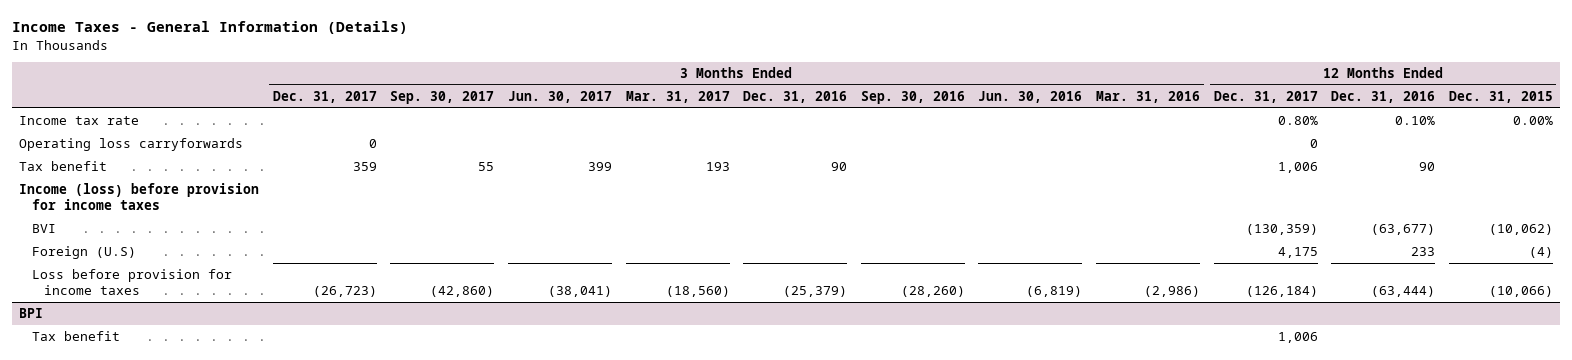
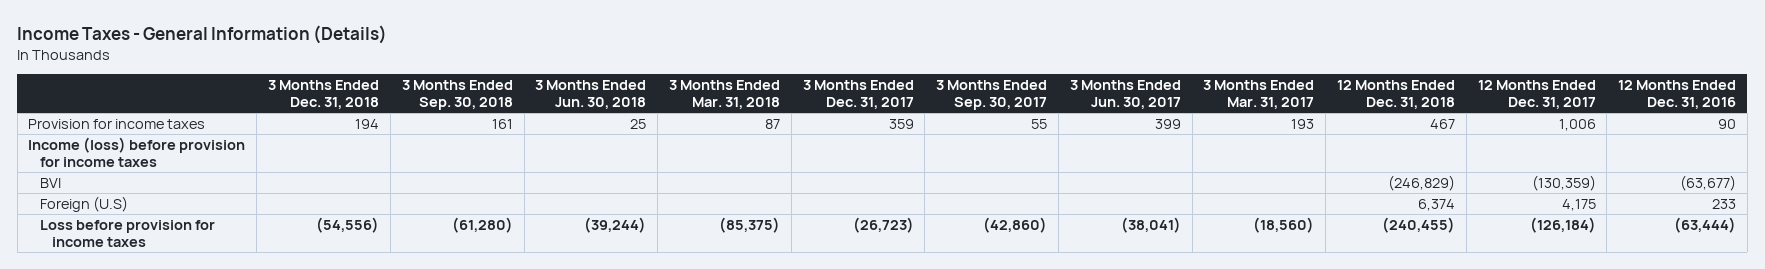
[743,90,848,103] Dec. 31, 2016 -> none
[860,90,965,104] Sep. 30, 2016 -> none
[978,90,1083,103] Jun. 30, 2016 -> none
[1096,90,1201,103] Mar. 31, 2016 -> none
[1448,90,1553,103] Dec. 31, 2015 -> none
none -> [268,79,380,110] 3 Months Ended Dec. 31, 2018
none -> [401,79,513,111] 3 Months Ended Sep. 30, 2018
none -> [535,79,647,110] 3 Months Ended Jun. 30, 2018
none -> [668,79,780,110] 3 Months Ended Mar. 31, 2018
none -> [1336,79,1455,110] 12 Months Ended Dec. 31, 2018
[19,115,140,125] Income tax rate -> none
[19,137,244,151] Operating loss carryforwards -> none
[19,160,108,171] Tax benefit -> [28,118,206,129] Provision for income taxes
[19,307,44,318] BPI -> none
[31,330,120,341] Tax benefit -> none

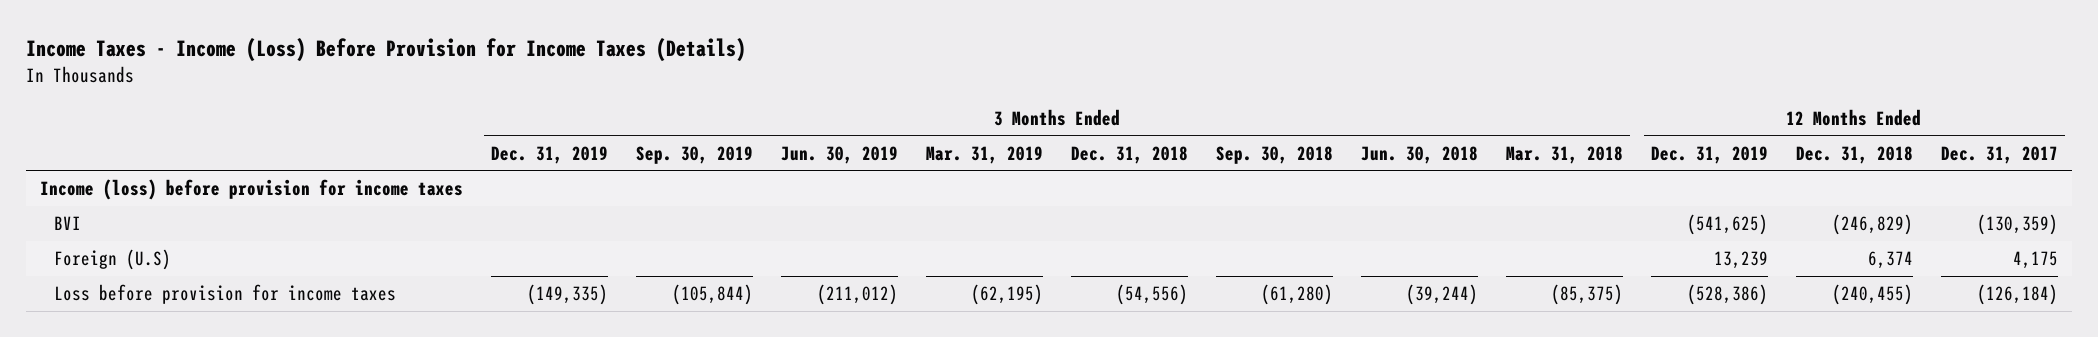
[17,24,388,44] Income Taxes - General Information (Details) -> [26,38,747,63] Income Taxes - Income (Loss) Before Provision for Income Taxes (Details)
[802,79,914,110] 3 Months Ended Dec. 31, 2017 -> none
[936,79,1048,111] 3 Months Ended Sep. 30, 2017 -> none
[1069,79,1181,110] 3 Months Ended Jun. 30, 2017 -> none
[1203,79,1315,110] 3 Months Ended Mar. 31, 2017 -> none
[1618,79,1737,110] 12 Months Ended Dec. 31, 2016 -> none
none -> [491,145,609,164] Dec. 31, 2019
none -> [636,145,754,164] Sep. 30, 2019
none -> [781,145,899,164] Jun. 30, 2019
none -> [926,145,1044,164] Mar. 31, 2019
none -> [1650,145,1768,164] Dec. 31, 2019
[28,118,206,129] Provision for income taxes -> none

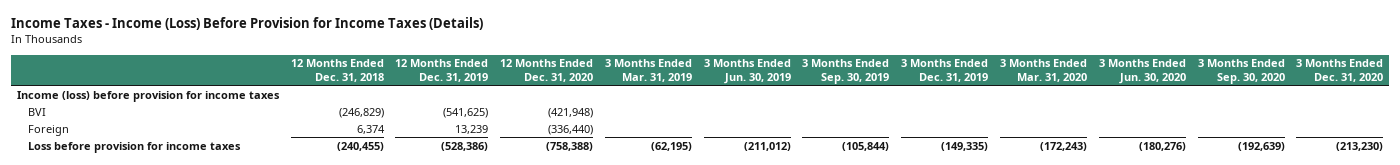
[1070,145,1188,164] Dec. 31, 2018 -> none
[1215,145,1333,164] Sep. 30, 2018 -> none
[1360,145,1478,164] Jun. 30, 2018 -> none
[1505,145,1623,164] Mar. 31, 2018 -> none
[1940,145,2058,164] Dec. 31, 2017 -> none
none -> [500,59,594,82] 12 Months Ended Dec. 31, 2020
none -> [999,59,1087,82] 3 Months Ended Mar. 31, 2020
none -> [1098,59,1186,84] 3 Months Ended Jun. 30, 2020
none -> [1197,59,1285,84] 3 Months Ended Sep. 30, 2020
none -> [1296,59,1384,82] 3 Months Ended Dec. 31, 2020
[54,248,172,270] Foreign (U.S) -> [28,124,70,136] Foreign

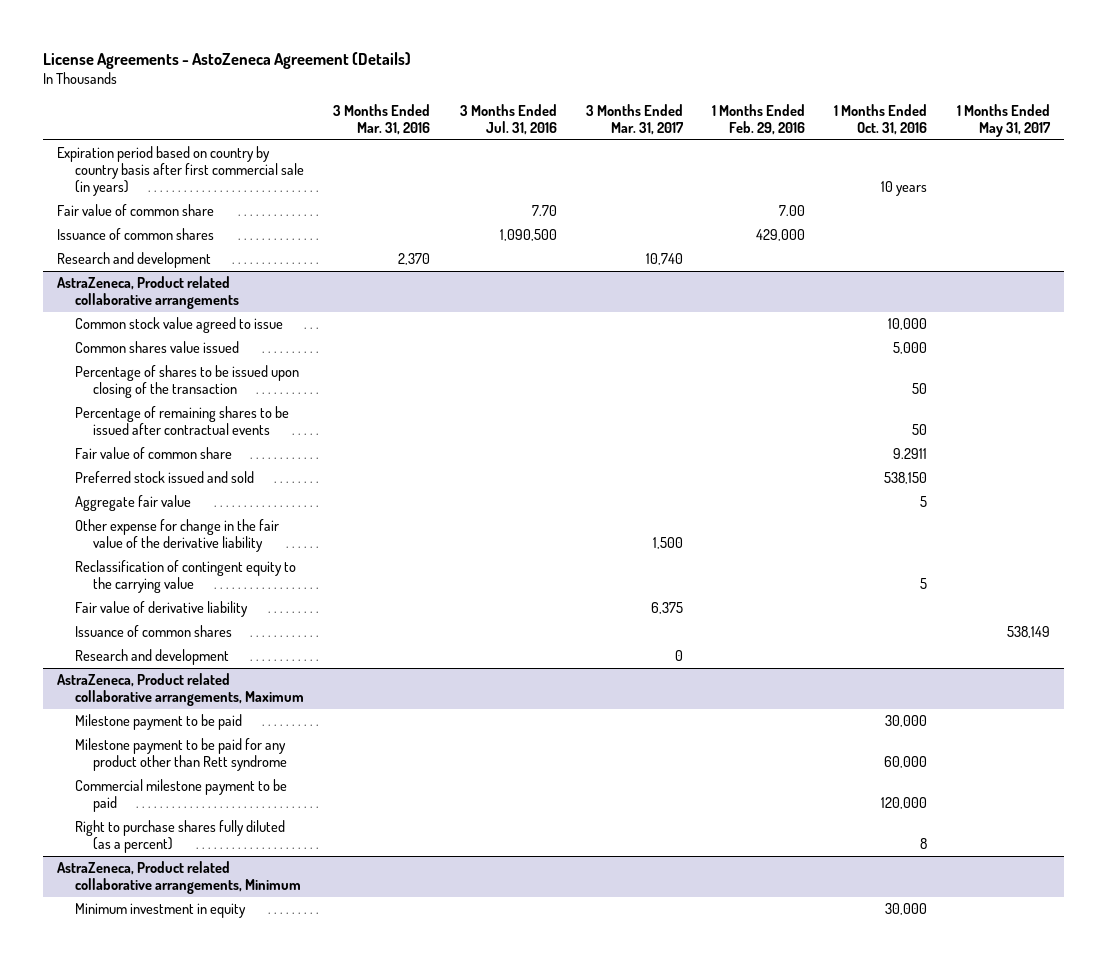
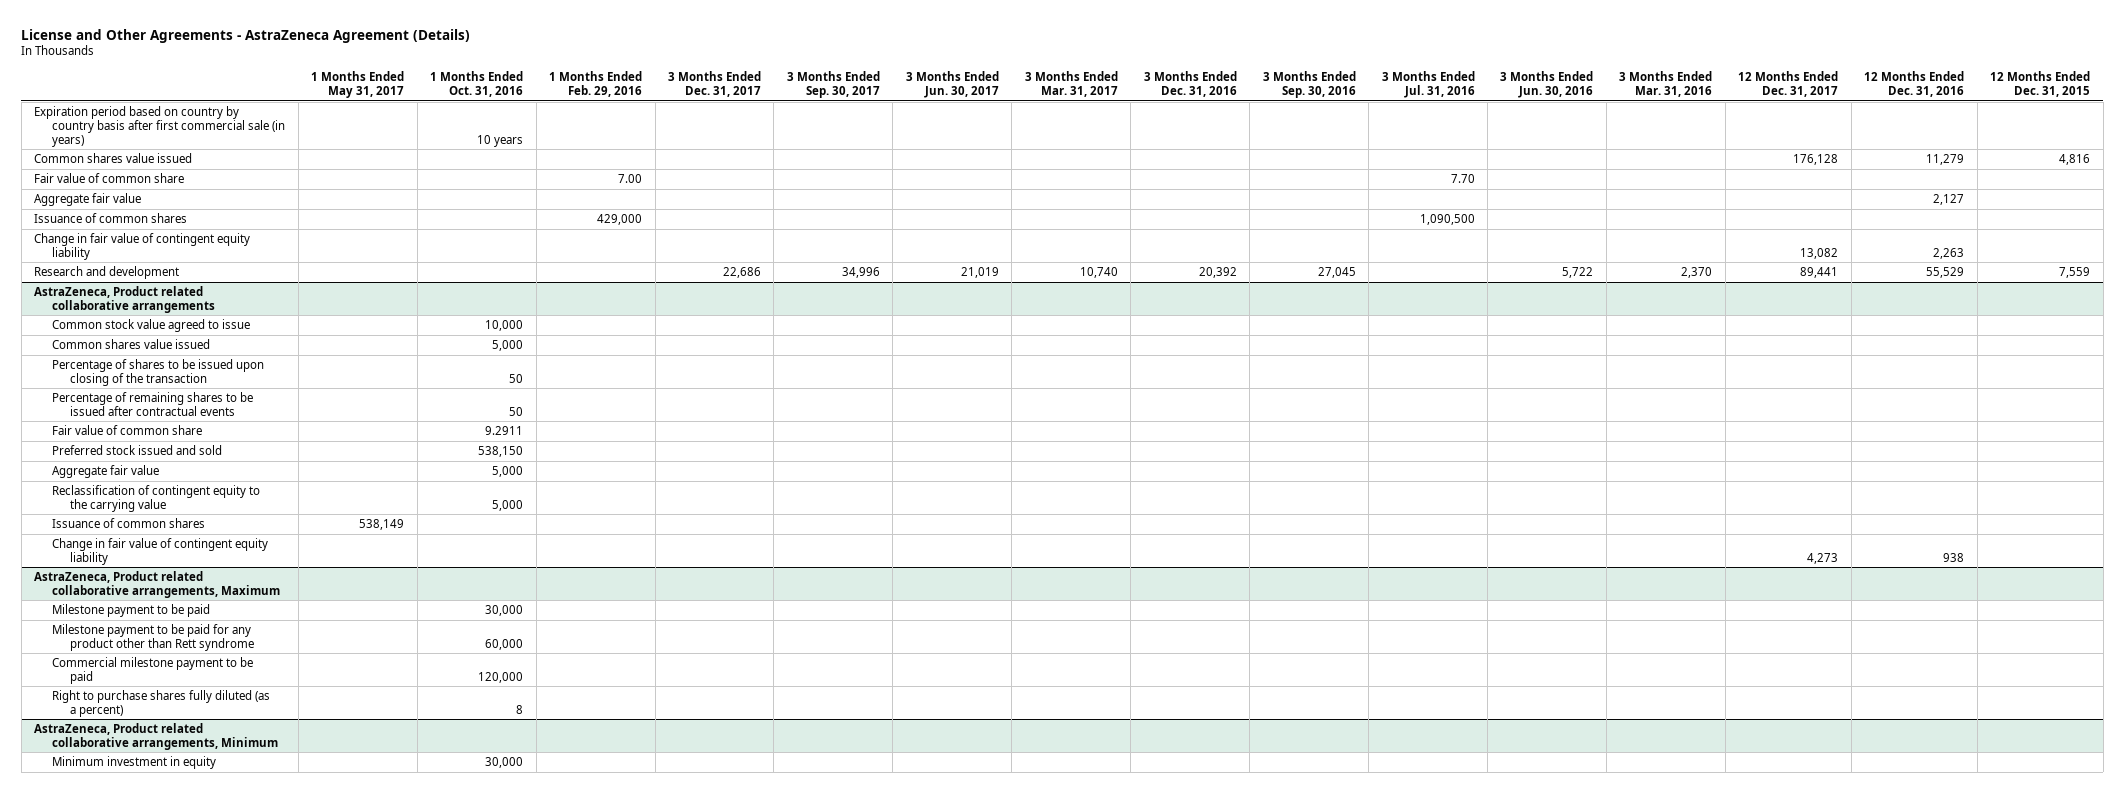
[42,51,411,69] License Agreements - AstoZeneca Agreement (Details) -> [21,28,471,43] License and Other Agreements - AstraZeneca Agreement (Details)
none -> [668,71,762,98] 3 Months Ended Dec. 31, 2017
none -> [786,71,880,99] 3 Months Ended Sep. 30, 2017
none -> [905,71,999,99] 3 Months Ended Jun. 30, 2017
none -> [1143,71,1237,98] 3 Months Ended Dec. 31, 2016
none -> [1262,71,1356,99] 3 Months Ended Sep. 30, 2016
none -> [1500,71,1594,99] 3 Months Ended Jun. 30, 2016
none -> [1738,71,1839,98] 12 Months Ended Dec. 31, 2017
none -> [1864,71,1965,98] 12 Months Ended Dec. 31, 2016
none -> [1990,71,2091,98] 12 Months Ended Dec. 31, 2015
none -> [34,153,193,164] Common shares value issued
none -> [34,193,142,207] Aggregate fair value
none -> [34,233,251,260] Change in fair value of contingent equity liability
[75,519,280,553] Other expense for change in the fair value of the derivative liability -> none
[75,601,249,618] Fair value of derivative liability -> none
[920,496,928,508] 5 -> [492,466,524,478] 5,000
[920,578,928,590] 5 -> [492,499,524,511] 5,000
[75,649,230,666] Research and development -> none
none -> [52,538,269,565] Change in fair value of contingent equity liability

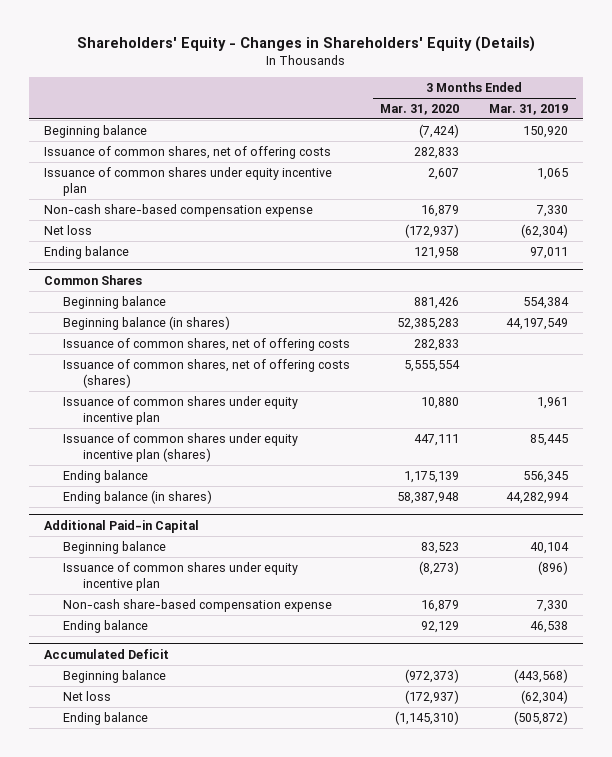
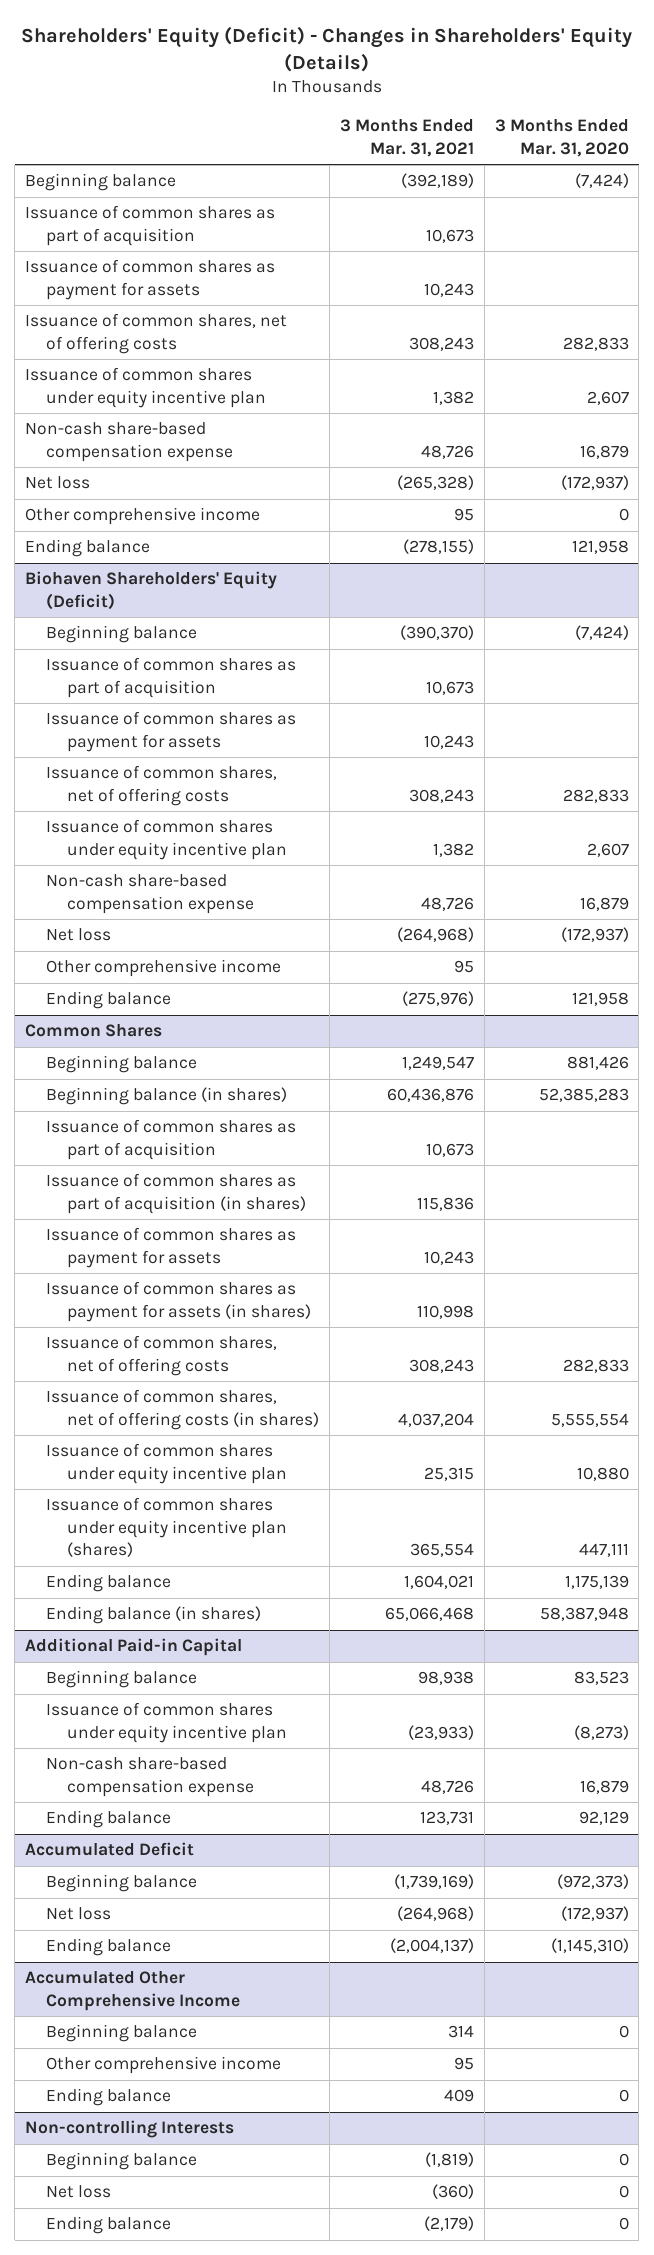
[77,36,536,53] Shareholders' Equity - Changes in Shareholders' Equity (Details) -> [20,25,632,72] Shareholders' Equity (Deficit) - Changes in Shareholders' Equity (Details)
[489,103,569,115] Mar. 31, 2019 -> none
none -> [339,119,474,157] 3 Months Ended Mar. 31, 2021
none -> [25,205,276,246] Issuance of common shares as part of acquisition
none -> [25,259,276,300] Issuance of common shares as payment for assets
none -> [25,507,261,526] Other comprehensive income
none -> [25,571,278,610] Biohaven Shareholders' Equity (Deficit)
none -> [46,625,198,644] Beginning balance
none -> [46,657,297,698] Issuance of common shares as part of acquisition
none -> [46,711,297,752] Issuance of common shares as payment for assets
none -> [46,765,278,806] Issuance of common shares, net of offering costs
none -> [46,819,288,860] Issuance of common shares under equity incentive plan
none -> [46,874,255,914] Non-cash share-based compensation expense
none -> [46,928,112,942] Net loss
none -> [46,959,282,978] Other comprehensive income
none -> [46,991,172,1010] Ending balance
none -> [46,1119,297,1160] Issuance of common shares as part of acquisition
none -> [46,1173,307,1214] Issuance of common shares as part of acquisition (in shares)
none -> [46,1227,297,1268] Issuance of common shares as payment for assets
none -> [46,1281,312,1322] Issuance of common shares as payment for assets (in shares)
[63,358,351,388] Issuance of common shares, net of offering costs (shares) -> [46,1389,320,1430] Issuance of common shares, net of offering costs (in shares)
none -> [25,1971,241,2011] Accumulated Other Comprehensive Income
none -> [46,2024,198,2043] Beginning balance
none -> [46,2056,282,2075] Other comprehensive income
none -> [46,2088,172,2107] Ending balance
none -> [25,2120,235,2139] Non-controlling Interests
none -> [46,2152,198,2171] Beginning balance
none -> [46,2185,112,2199] Net loss
none -> [46,2216,172,2235] Ending balance

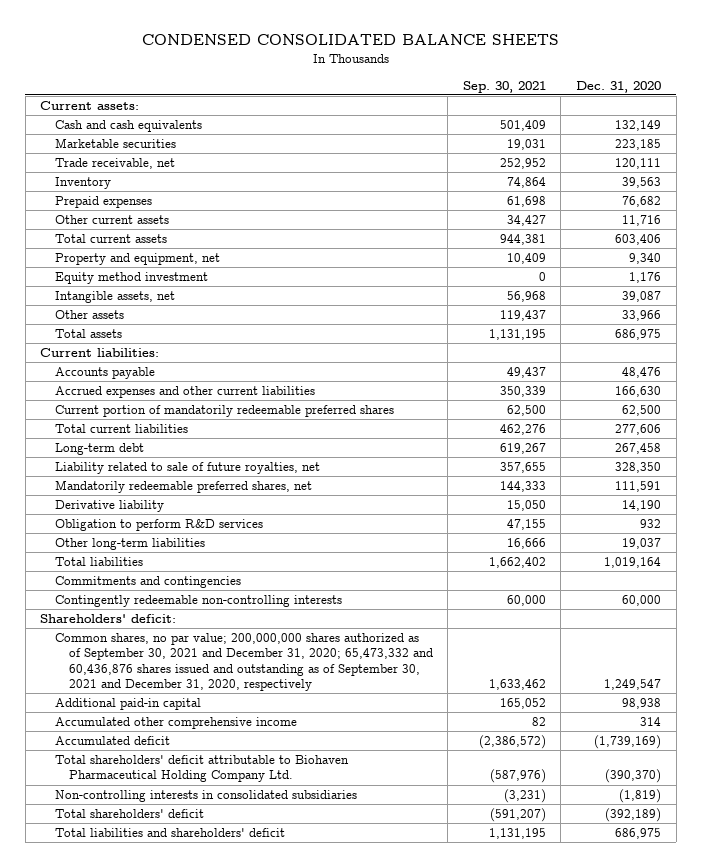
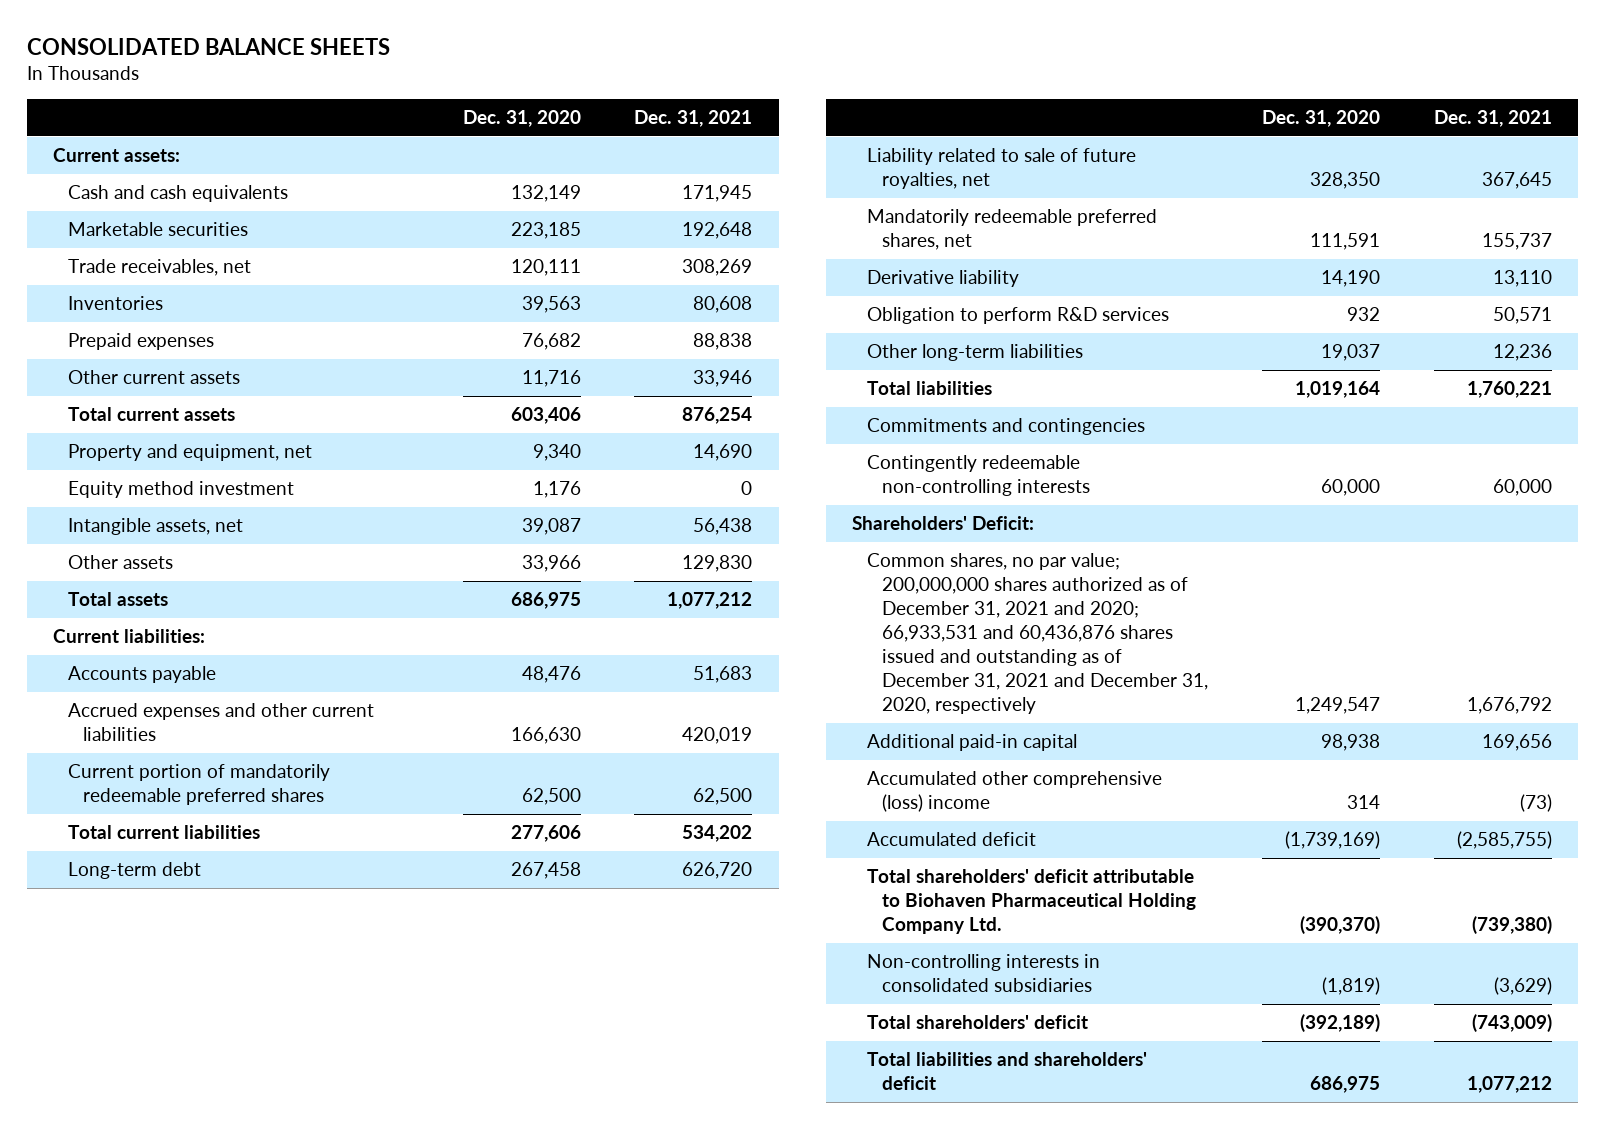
[141,34,559,46] CONDENSED CONSOLIDATED BALANCE SHEETS -> [26,38,390,56] CONSOLIDATED BALANCE SHEETS
[462,80,546,93] Sep. 30, 2021 -> none
none -> [634,109,753,127] Dec. 31, 2021
[54,158,175,170] Trade receivable, net -> [68,259,252,277] Trade receivables, net
[54,177,111,190] Inventory -> [68,296,164,311] Inventories
[40,614,177,624] Shareholders' deficit: -> [852,516,1035,531] Shareholders' Deficit:
[54,633,433,692] Common shares, no par value; 200,000,000 shares authorized as of September 30, 2021 and December 31, 2020; 65,473,332 and 60,436,876 shares issued and outstanding as of September 30, 2021 and December 31, 2020, respectively -> [867,553,1209,715] Common shares, no par value; 200,000,000 shares authorized as of December 31, 2021 and 2020; 66,933,531 and 60,436,876 shares issued and outstanding as of December 31, 2021 and December 31, 2020, respectively
[54,717,297,730] Accumulated other comprehensive income -> [867,771,1163,813] Accumulated other comprehensive (loss) income

